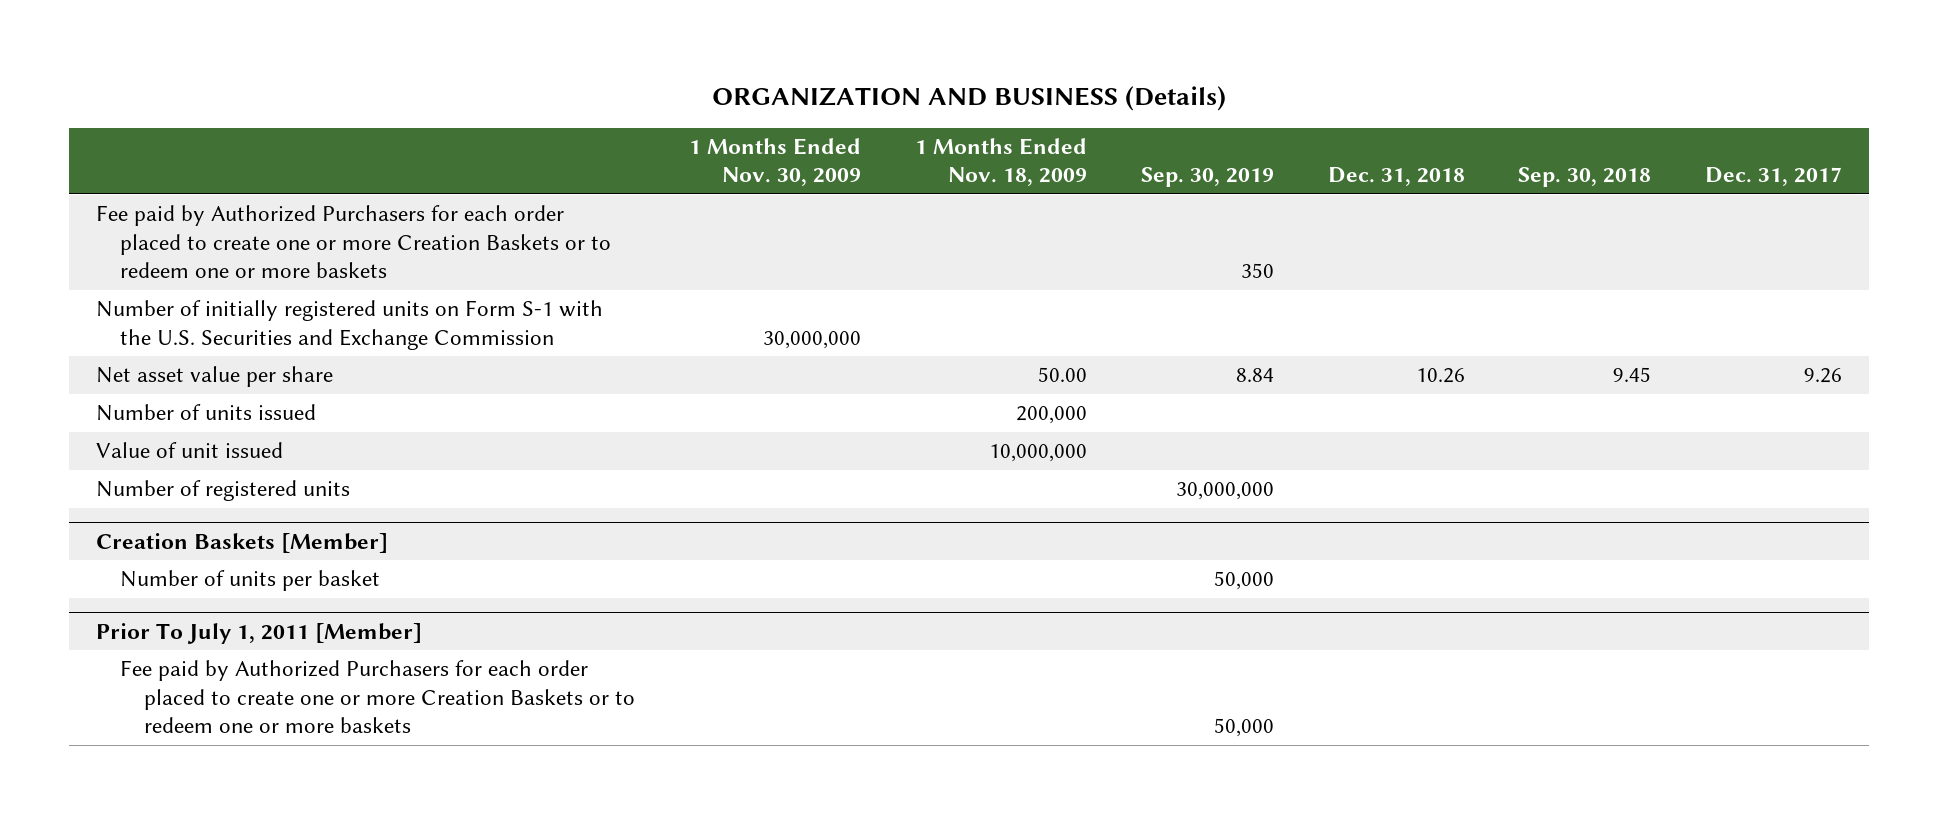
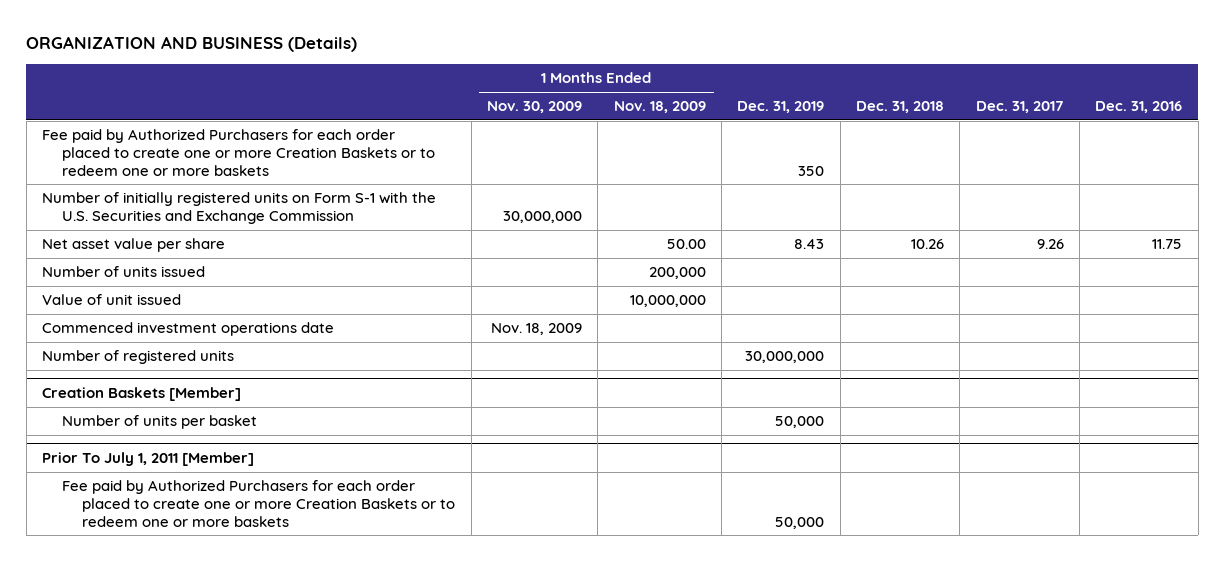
[1140,167,1274,188] Sep. 30, 2019 -> none
[1518,167,1652,188] Sep. 30, 2018 -> none
none -> [737,101,825,114] Dec. 31, 2019
none -> [1095,101,1183,114] Dec. 31, 2016
none -> [42,322,335,337] Commenced investment operations date

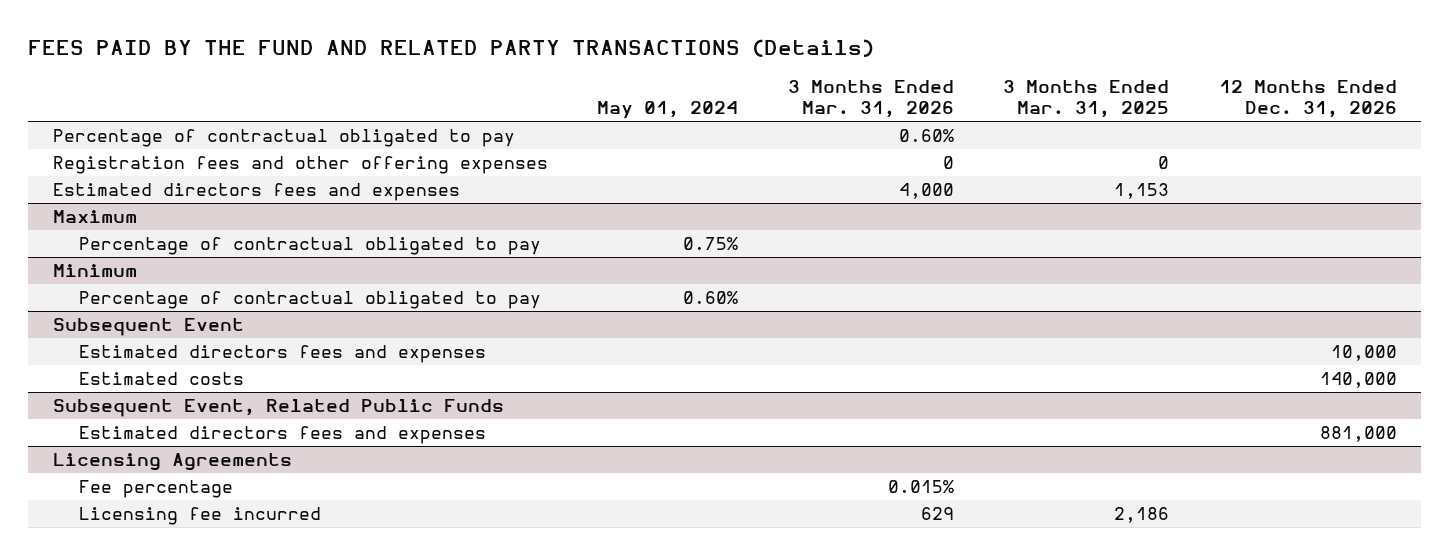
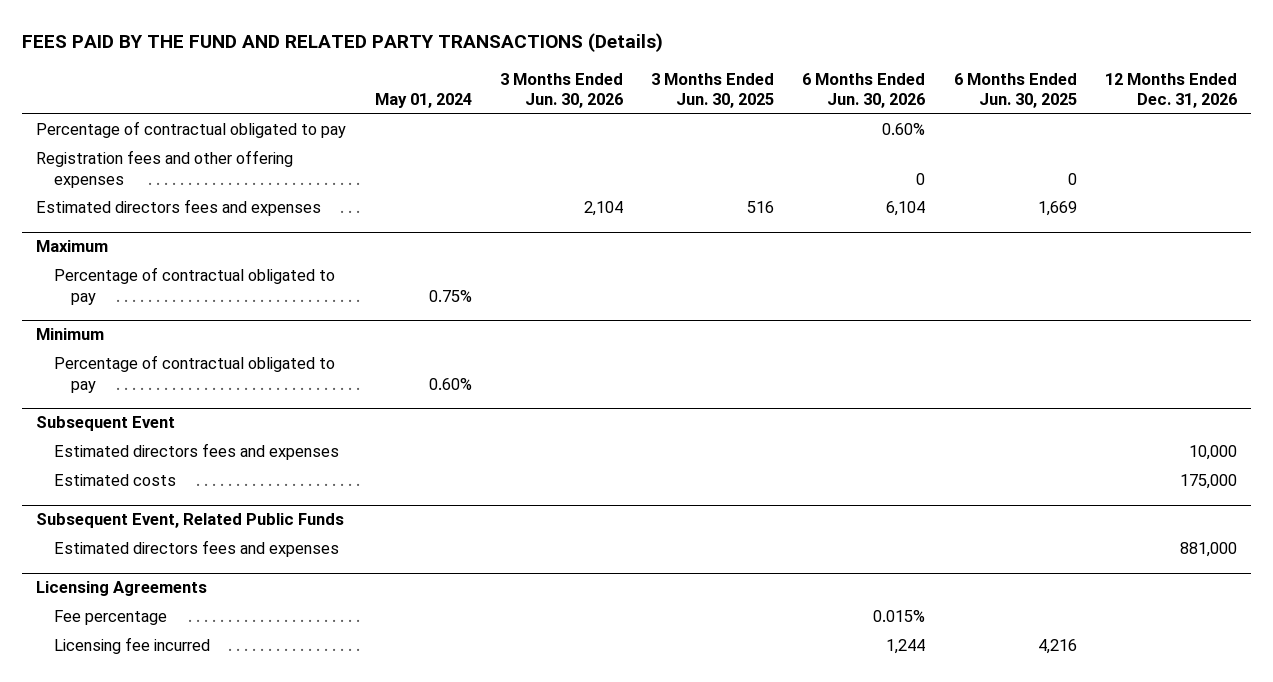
[787,79,954,119] 3 Months Ended Mar. 31, 2026 -> none
[1003,79,1170,119] 3 Months Ended Mar. 31, 2025 -> none
none -> [499,72,623,108] 3 Months Ended Jun. 30, 2026
none -> [651,72,775,108] 3 Months Ended Jun. 30, 2025
none -> [802,72,926,108] 6 Months Ended Jun. 30, 2026
none -> [953,72,1077,108] 6 Months Ended Jun. 30, 2025
[1319,372,1397,389] 140,000 -> [1179,474,1237,490] 175,000

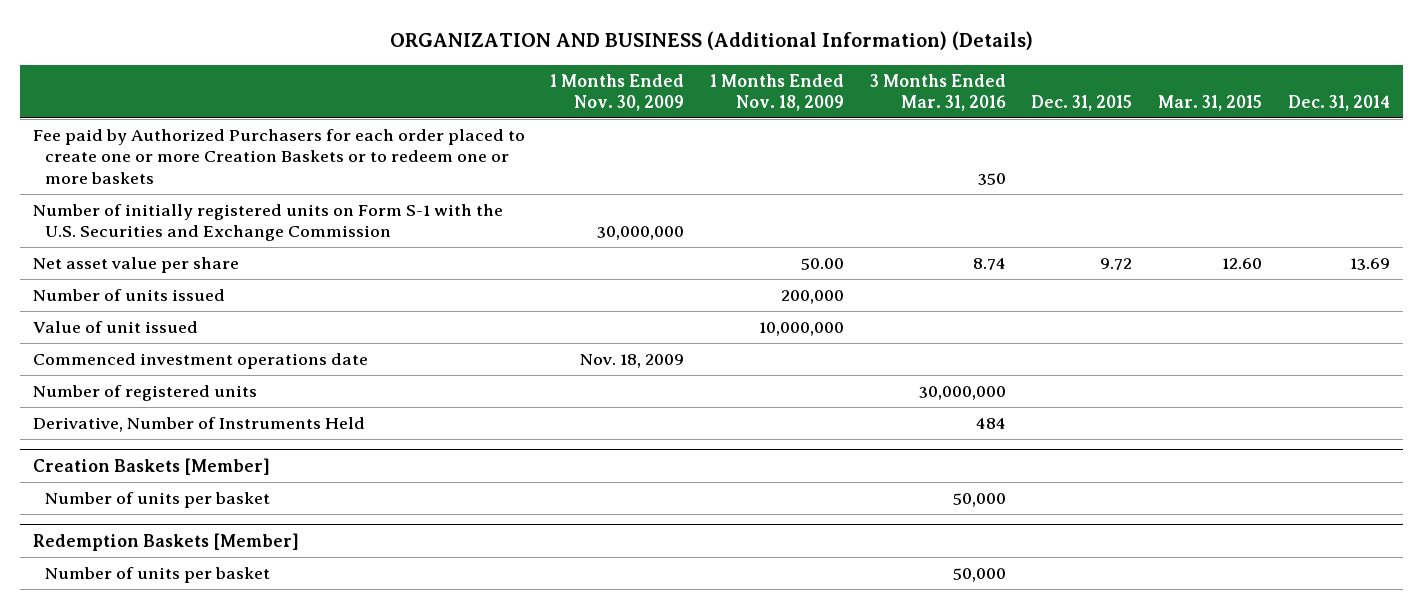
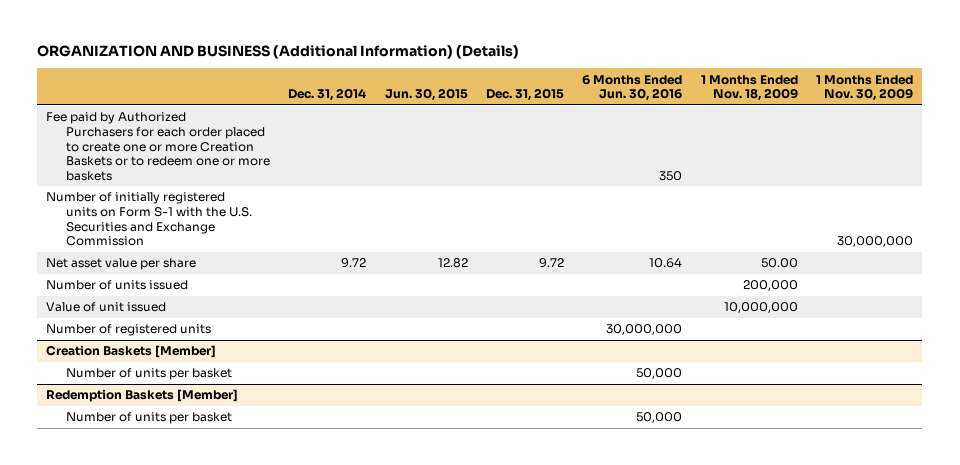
[869,73,1006,111] 3 Months Ended Mar. 31, 2016 -> none
[1158,94,1263,111] Mar. 31, 2015 -> none
none -> [384,88,468,102] Jun. 30, 2015
none -> [582,74,683,102] 6 Months Ended Jun. 30, 2016
[1349,258,1390,271] 13.69 -> [341,258,367,269] 9.72
[32,353,368,370] Commenced investment operations date -> none
[32,417,365,433] Derivative, Number of Instruments Held -> none

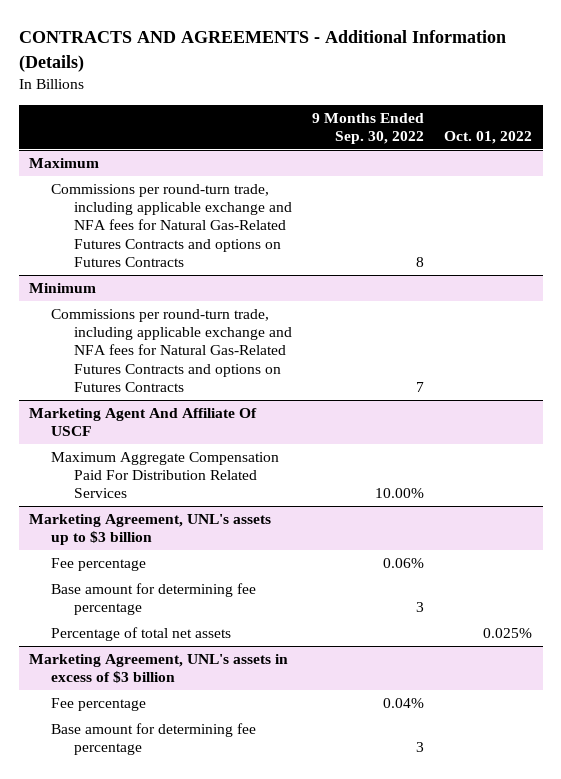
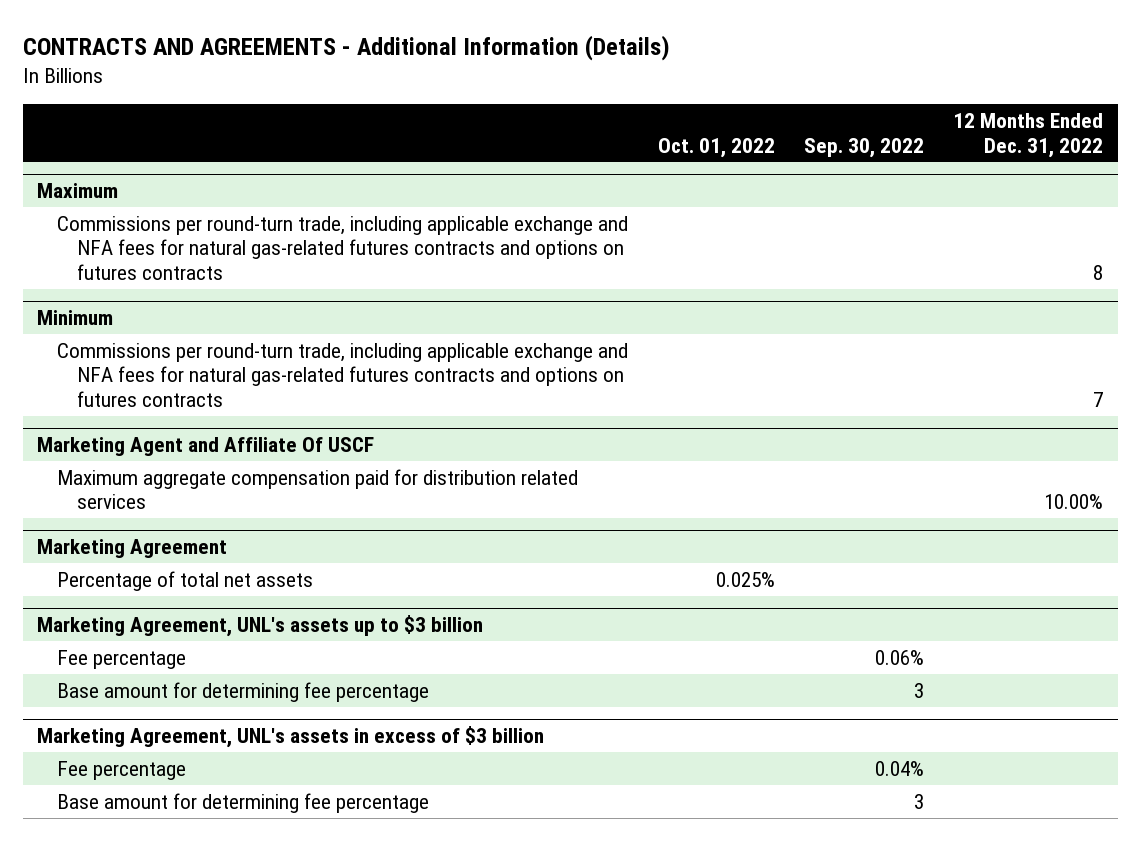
[312,112,425,145] 9 Months Ended Sep. 30, 2022 -> none
none -> [803,137,924,158] Sep. 30, 2022
none -> [953,113,1104,158] 12 Months Ended Dec. 31, 2022
[51,184,292,267] Commissions per round-turn trade, including applicable exchange and NFA fees for Natural Gas-Related Futures Contracts and options on Futures Contracts -> [57,215,629,280] Commissions per round-turn trade, including applicable exchange and NFA fees for natural gas-related futures contracts and options on futures contracts
[51,309,292,392] Commissions per round-turn trade, including applicable exchange and NFA fees for Natural Gas-Related Futures Contracts and options on Futures Contracts -> [57,342,629,407] Commissions per round-turn trade, including applicable exchange and NFA fees for natural gas-related futures contracts and options on futures contracts
[29,408,258,437] Marketing Agent And Affiliate Of USCF -> [37,436,375,456] Marketing Agent and Affiliate Of USCF
[51,452,280,499] Maximum Aggregate Compensation Paid For Distribution Related Services -> [57,468,579,510] Maximum aggregate compensation paid for distribution related services
none -> [37,538,228,558] Marketing Agreement
none -> [57,570,314,591] Percentage of total net assets
[51,627,232,642] Percentage of total net assets -> none

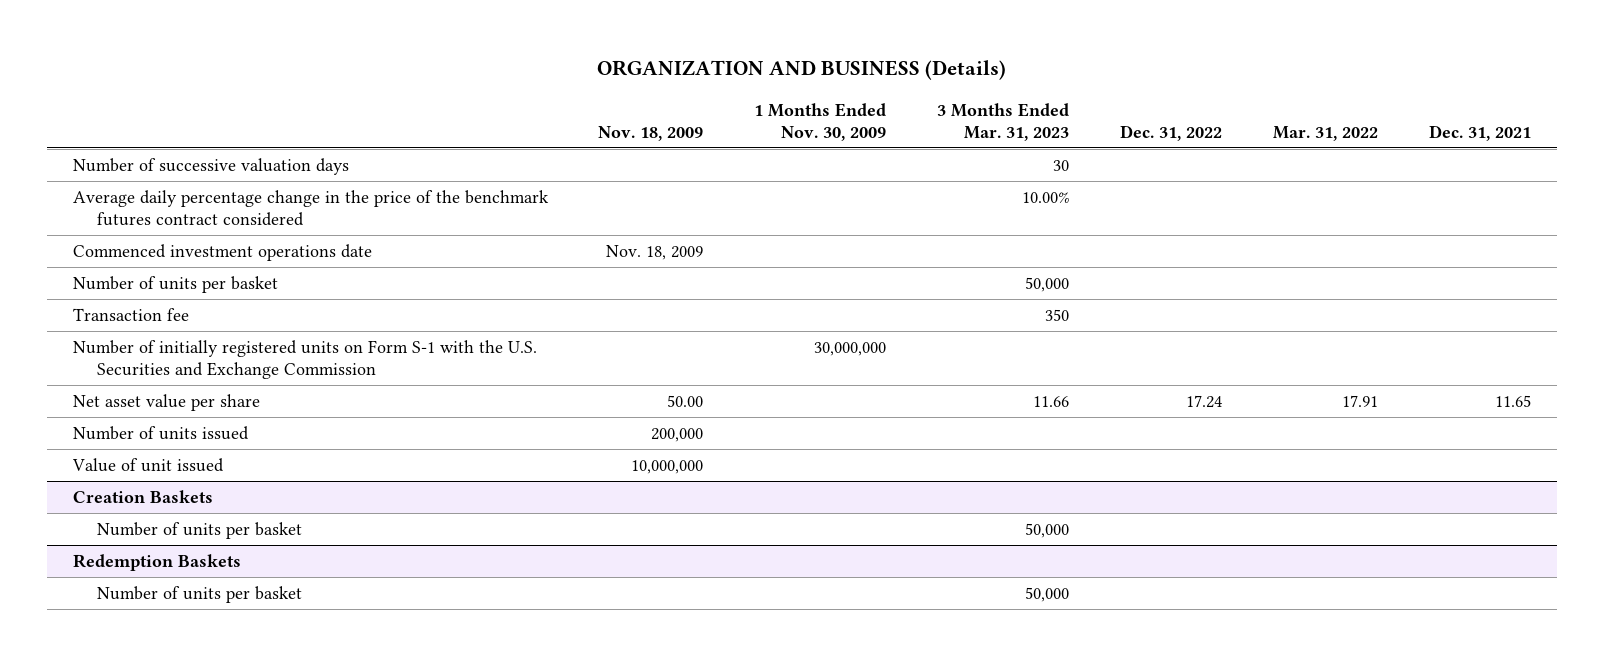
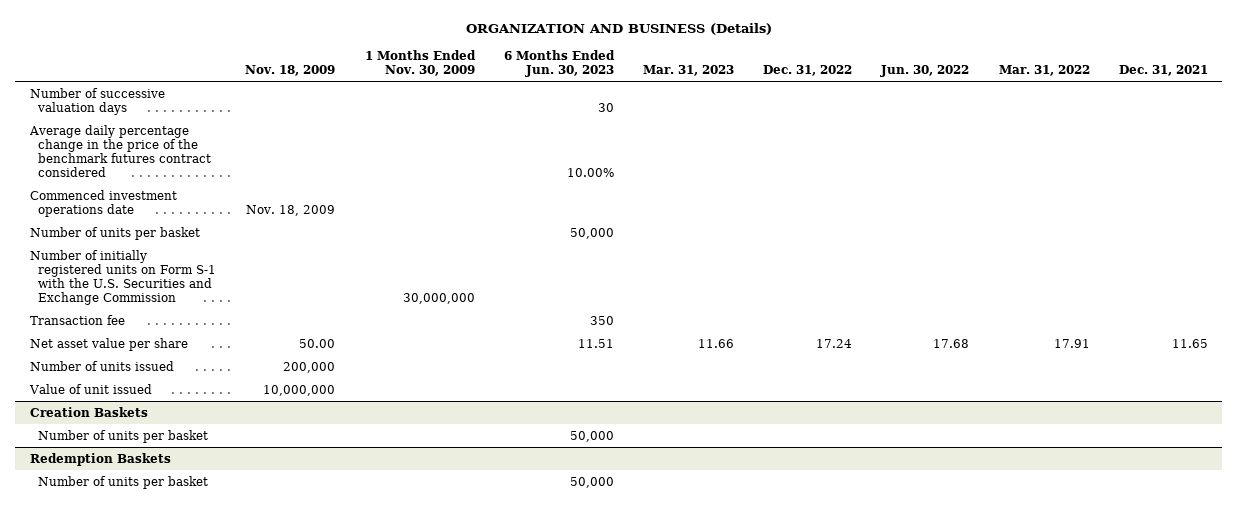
[937,102,1070,141] 3 Months Ended Mar. 31, 2023 -> none
none -> [503,49,615,78] 6 Months Ended Jun. 30, 2023
none -> [643,65,735,77] Mar. 31, 2023
none -> [880,65,970,78] Jun. 30, 2022
[72,308,189,322] Transaction fee -> [29,314,125,325] Transaction fee

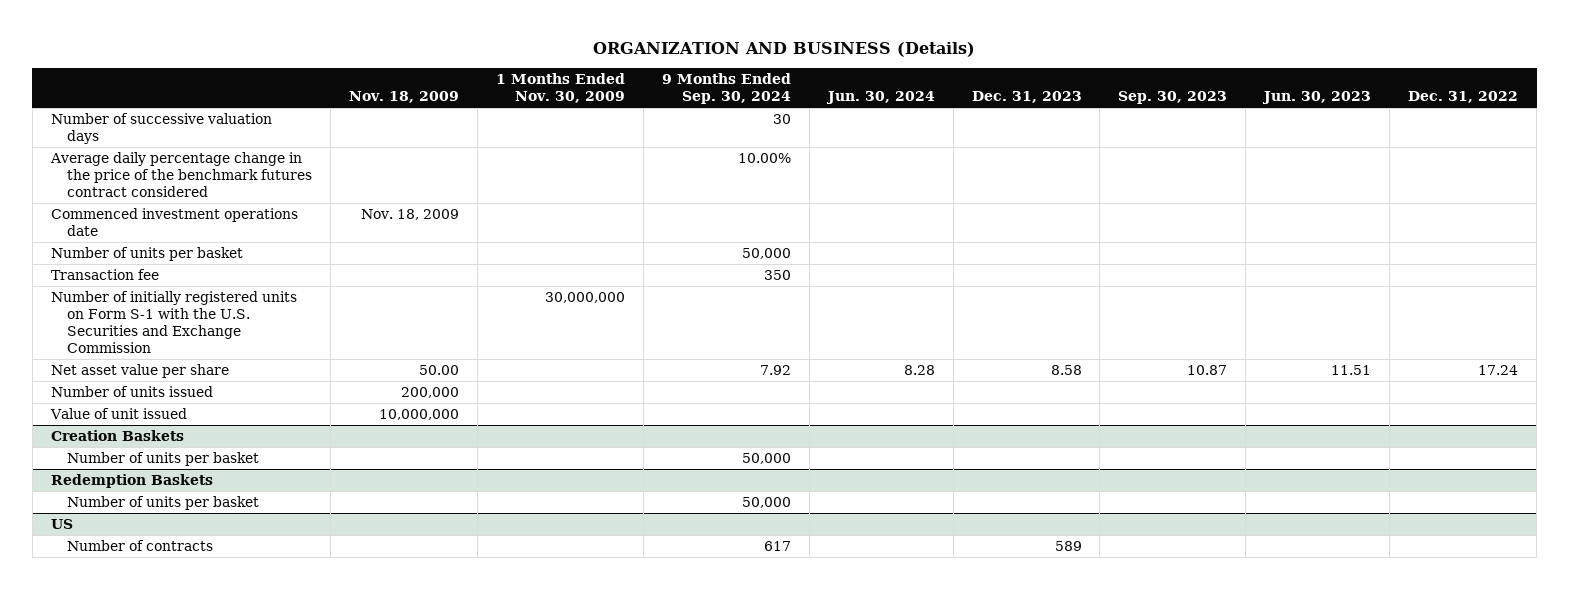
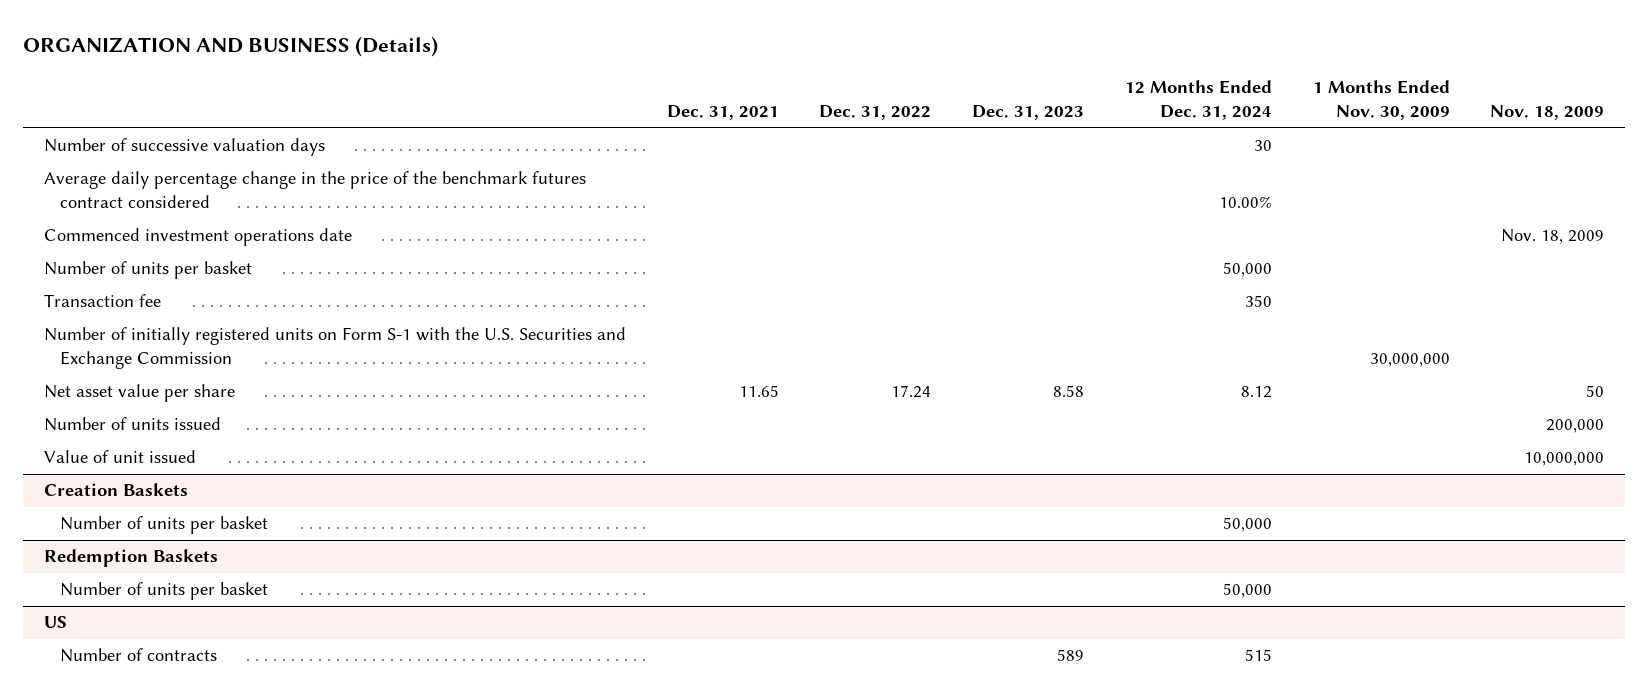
[661,73,791,105] 9 Months Ended Sep. 30, 2024 -> none
[825,91,935,105] Jun. 30, 2024 -> none
[1118,91,1228,105] Sep. 30, 2023 -> none
[1262,91,1372,105] Jun. 30, 2023 -> none
none -> [666,105,779,121] Dec. 31, 2021
none -> [1124,80,1272,121] 12 Months Ended Dec. 31, 2024
[418,365,459,376] 50.00 -> [1586,385,1605,398] 50

